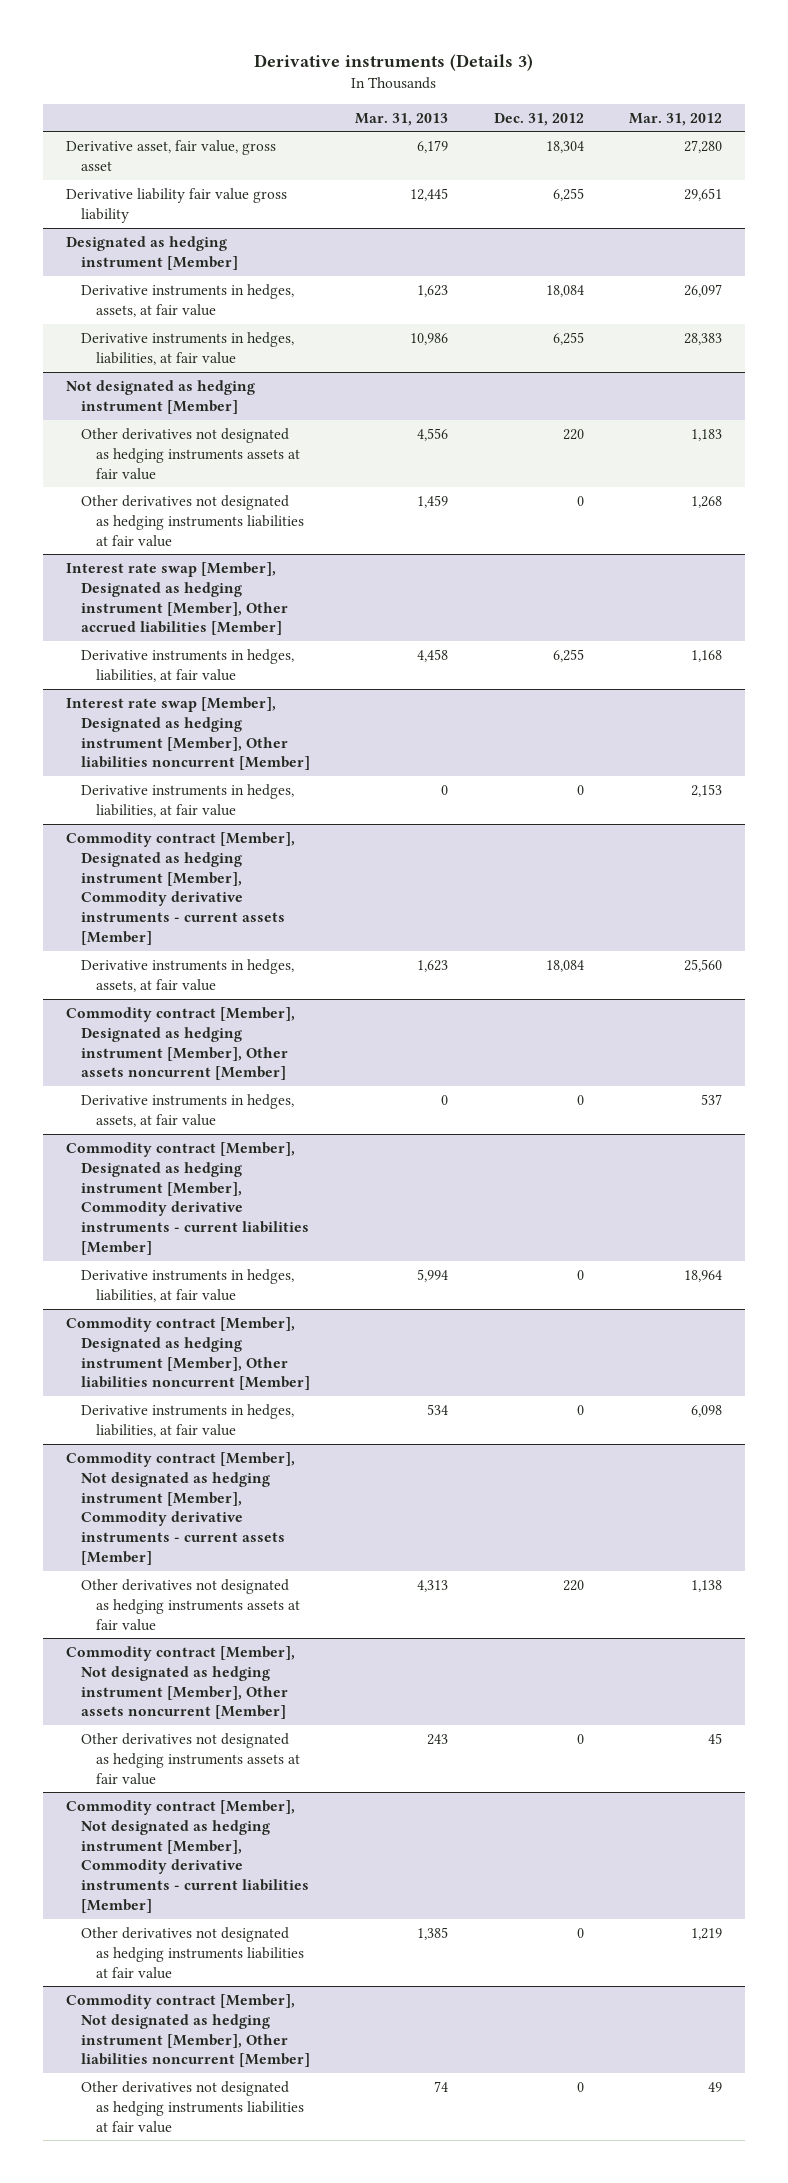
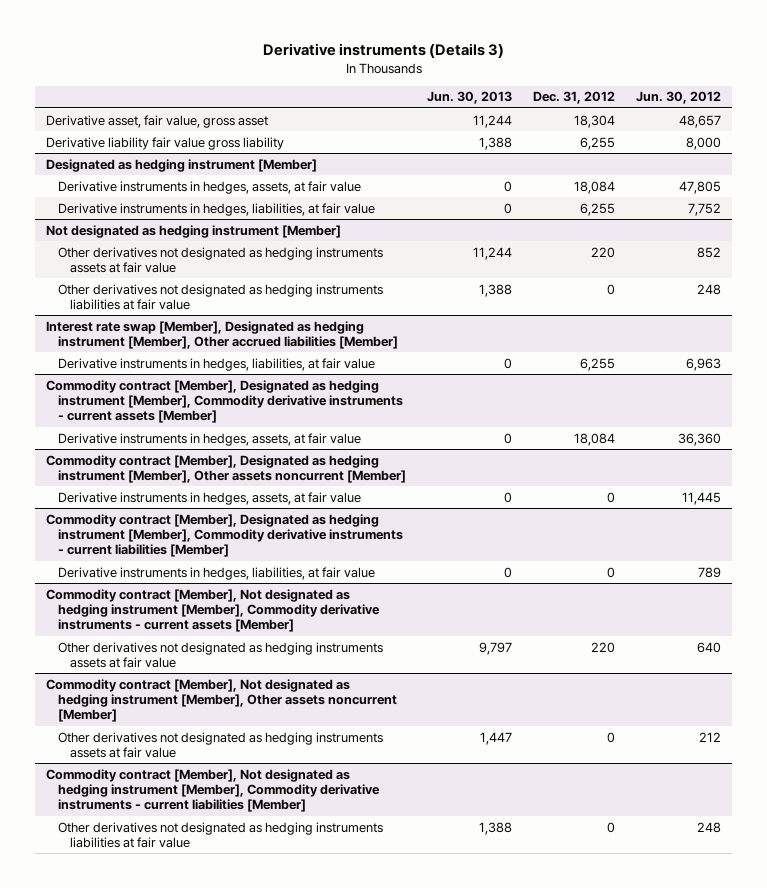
[355,112,449,126] Mar. 31, 2013 -> none
[628,112,722,126] Mar. 31, 2012 -> none
none -> [427,91,513,105] Jun. 30, 2013
none -> [636,91,722,105] Jun. 30, 2012
[65,697,310,771] Interest rate swap [Member], Designated as hedging instrument [Member], Other liabilities noncurrent [Member] -> none
[80,784,294,817] Derivative instruments in hedges, liabilities, at fair value -> none
[65,1317,310,1391] Commodity contract [Member], Designated as hedging instrument [Member], Other liabilities noncurrent [Member] -> none
[80,1404,294,1437] Derivative instruments in hedges, liabilities, at fair value -> none
[65,1994,310,2068] Commodity contract [Member], Not designated as hedging instrument [Member], Other liabilities noncurrent [Member] -> none
[80,2081,304,2133] Other derivatives not designated as hedging instruments liabilities at fair value -> none

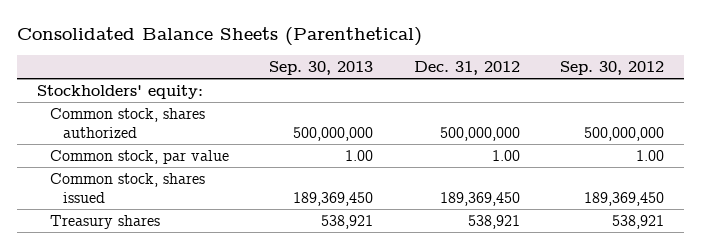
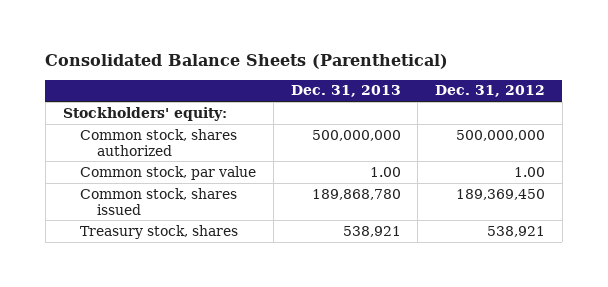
[269,61,374,76] Sep. 30, 2013 -> none
[559,61,664,76] Sep. 30, 2012 -> none
none -> [290,85,401,98] Dec. 31, 2013
[49,214,160,229] Treasury shares -> [80,224,239,239] Treasury stock, shares

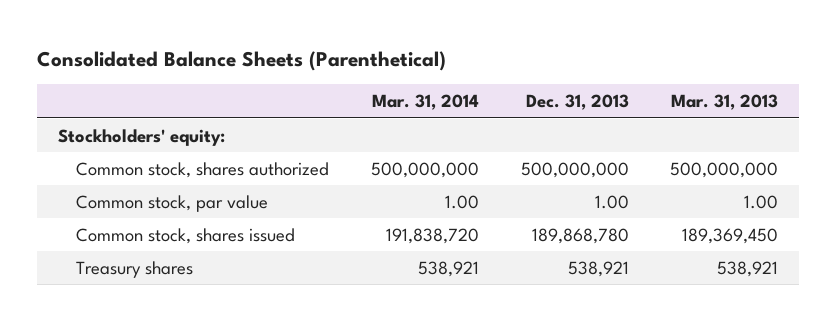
[435,85,546,98] Dec. 31, 2012 -> none
none -> [371,93,479,110] Mar. 31, 2014
none -> [671,93,779,110] Mar. 31, 2013
[80,224,239,239] Treasury stock, shares -> [76,260,194,278] Treasury shares

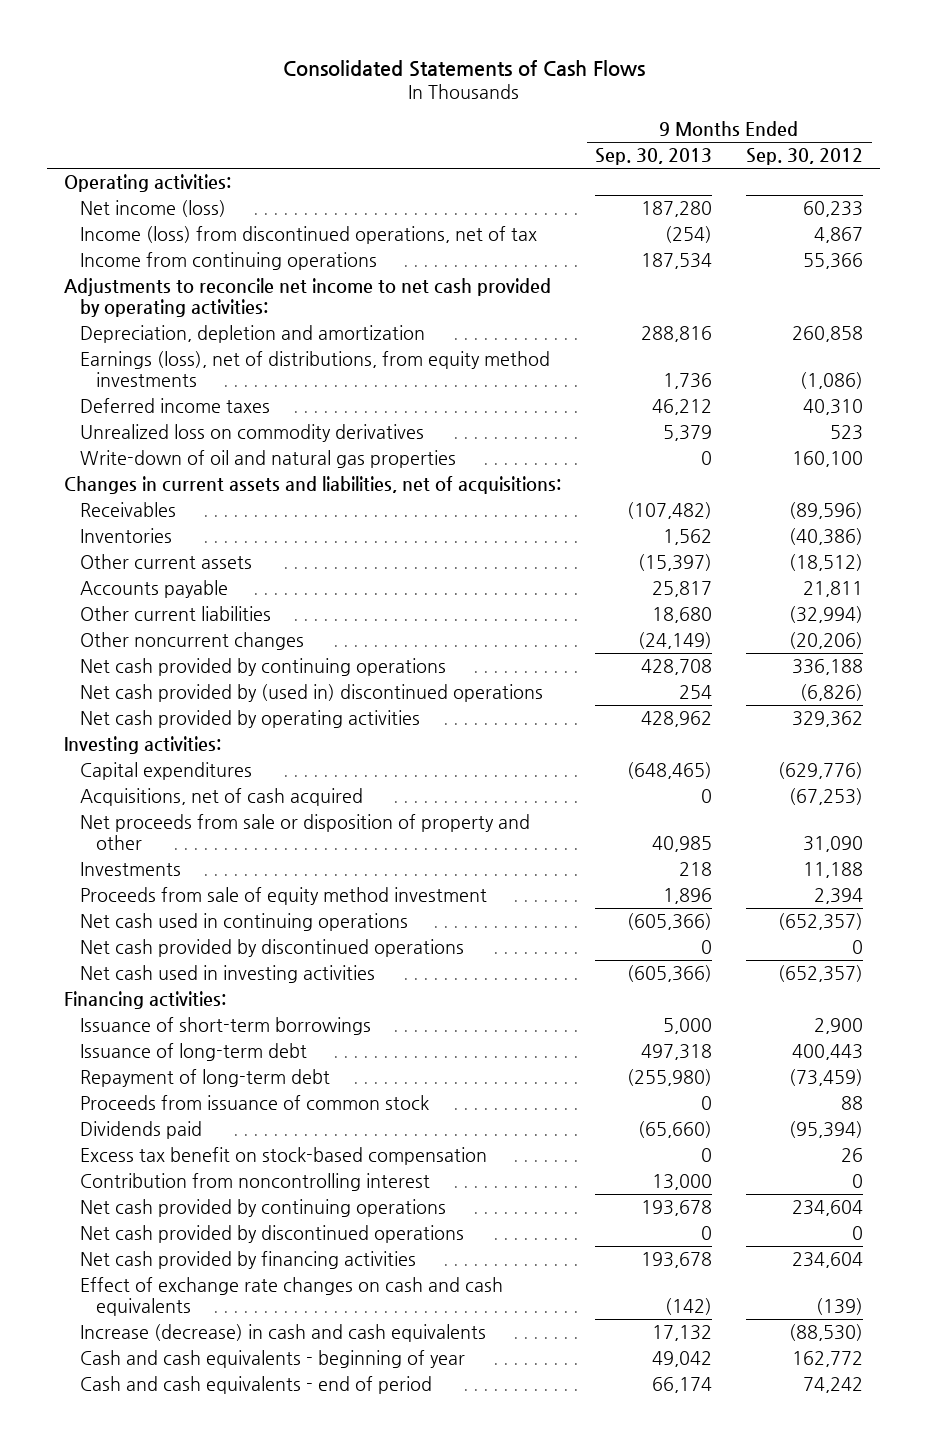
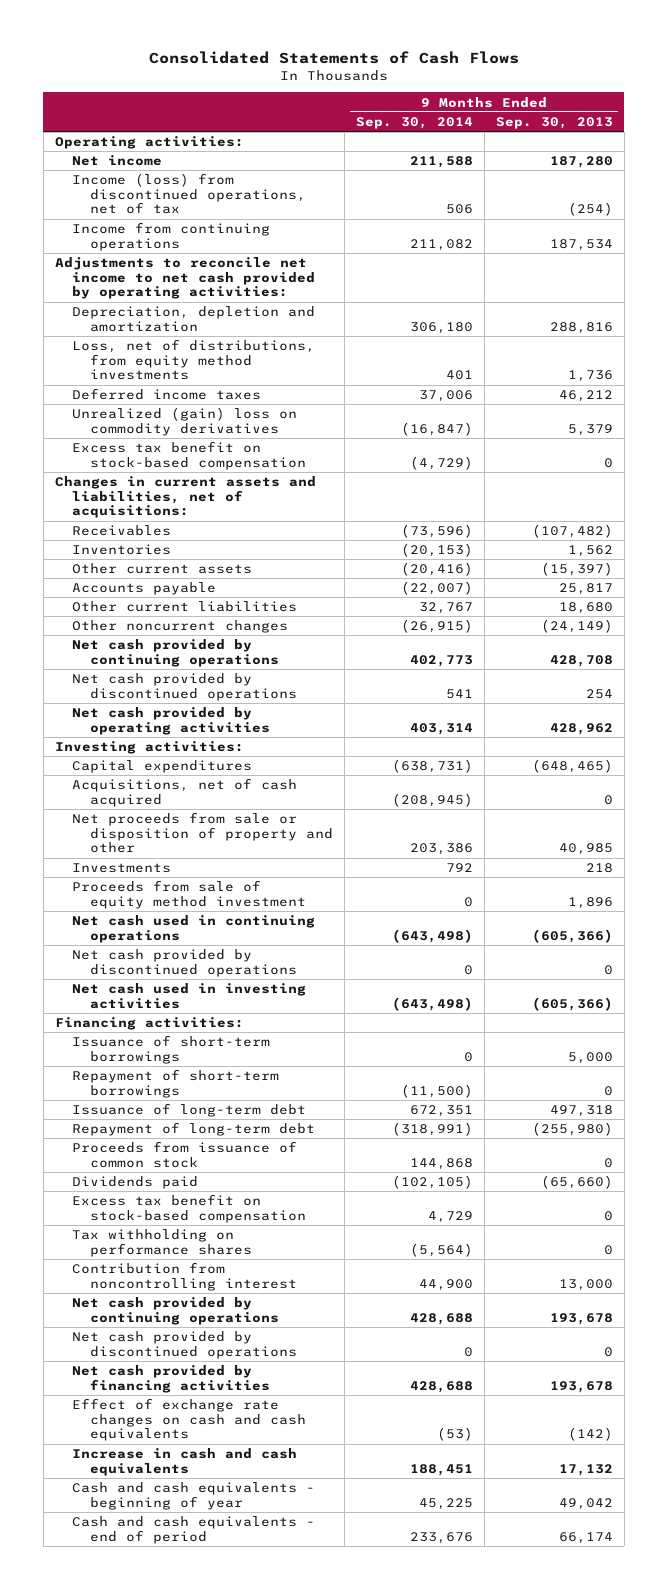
[746,148,864,166] Sep. 30, 2012 -> none
none -> [355,116,473,129] Sep. 30, 2014
[80,200,227,218] Net income (loss) -> [72,155,163,167] Net income
[80,351,551,388] Earnings (loss), net of distributions, from equity method investments -> [72,339,316,381] Loss, net of distributions, from equity method investments
[80,450,457,469] Write-down of oil and natural gas properties -> none
[80,424,425,443] Unrealized loss on commodity derivatives -> [72,407,298,436] Unrealized (gain) loss on commodity derivatives
none -> [72,441,306,470] Excess tax benefit on stock-based compensation
[80,684,544,703] Net cash provided by (used in) discontinued operations -> [72,673,297,701] Net cash provided by discontinued operations
none -> [72,1069,280,1098] Repayment of short-term borrowings
none -> [72,1229,252,1257] Tax withholding on performance shares
[80,1324,487,1343] Increase (decrease) in cash and cash equivalents -> [72,1448,298,1476] Increase in cash and cash equivalents

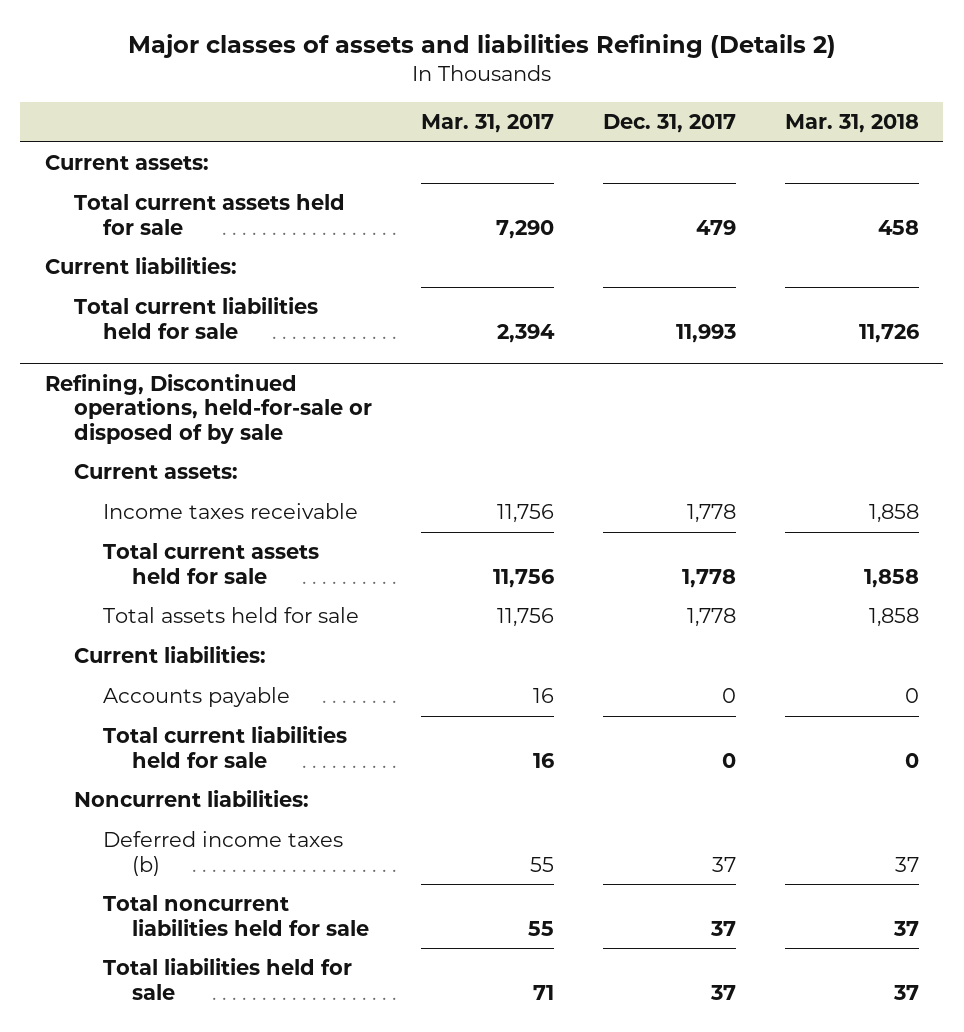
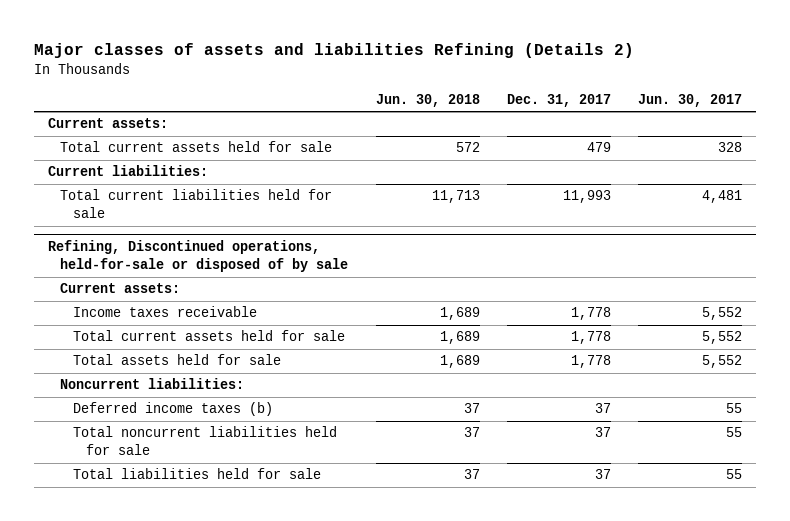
[420,114,554,134] Mar. 31, 2017 -> none
[784,114,919,134] Mar. 31, 2018 -> none
none -> [375,94,480,108] Jun. 30, 2018
none -> [638,94,743,108] Jun. 30, 2017
[73,646,266,664] Current liabilities: -> none
[103,687,291,708] Accounts payable -> none
[103,726,348,768] Total current liabilities held for sale -> none

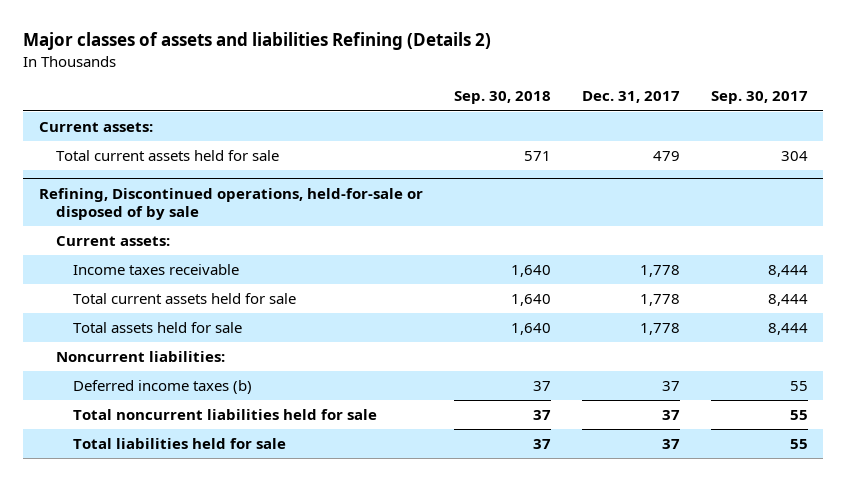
[375,94,480,108] Jun. 30, 2018 -> none
[638,94,743,108] Jun. 30, 2017 -> none
none -> [453,91,551,105] Sep. 30, 2018
none -> [710,91,808,105] Sep. 30, 2017
[47,165,208,177] Current liabilities: -> none
[60,189,333,219] Total current liabilities held for sale -> none

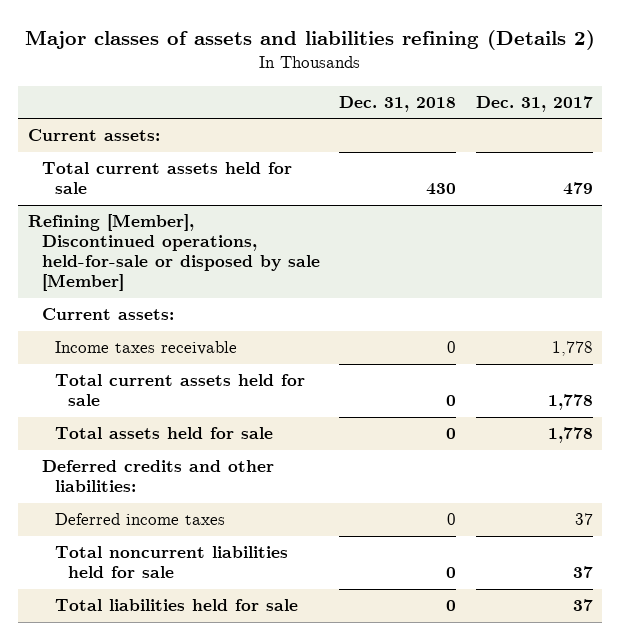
[23,32,492,51] Major classes of assets and liabilities Refining (Details 2) -> [25,30,596,51] Major classes of assets and liabilities refining (Details 2)
[453,91,551,105] Sep. 30, 2018 -> none
[710,91,808,105] Sep. 30, 2017 -> none
none -> [339,95,457,112] Dec. 31, 2018
[38,187,423,220] Refining, Discontinued operations, held-for-sale or disposed of by sale -> [28,214,320,292] Refining [Member], Discontinued operations, held-for-sale or disposed by sale [Member]
[55,350,225,362] Noncurrent liabilities: -> none
none -> [41,460,274,493] Deferred credits and other liabilities:
[72,379,252,394] Deferred income taxes (b) -> [54,513,225,526] Deferred income taxes

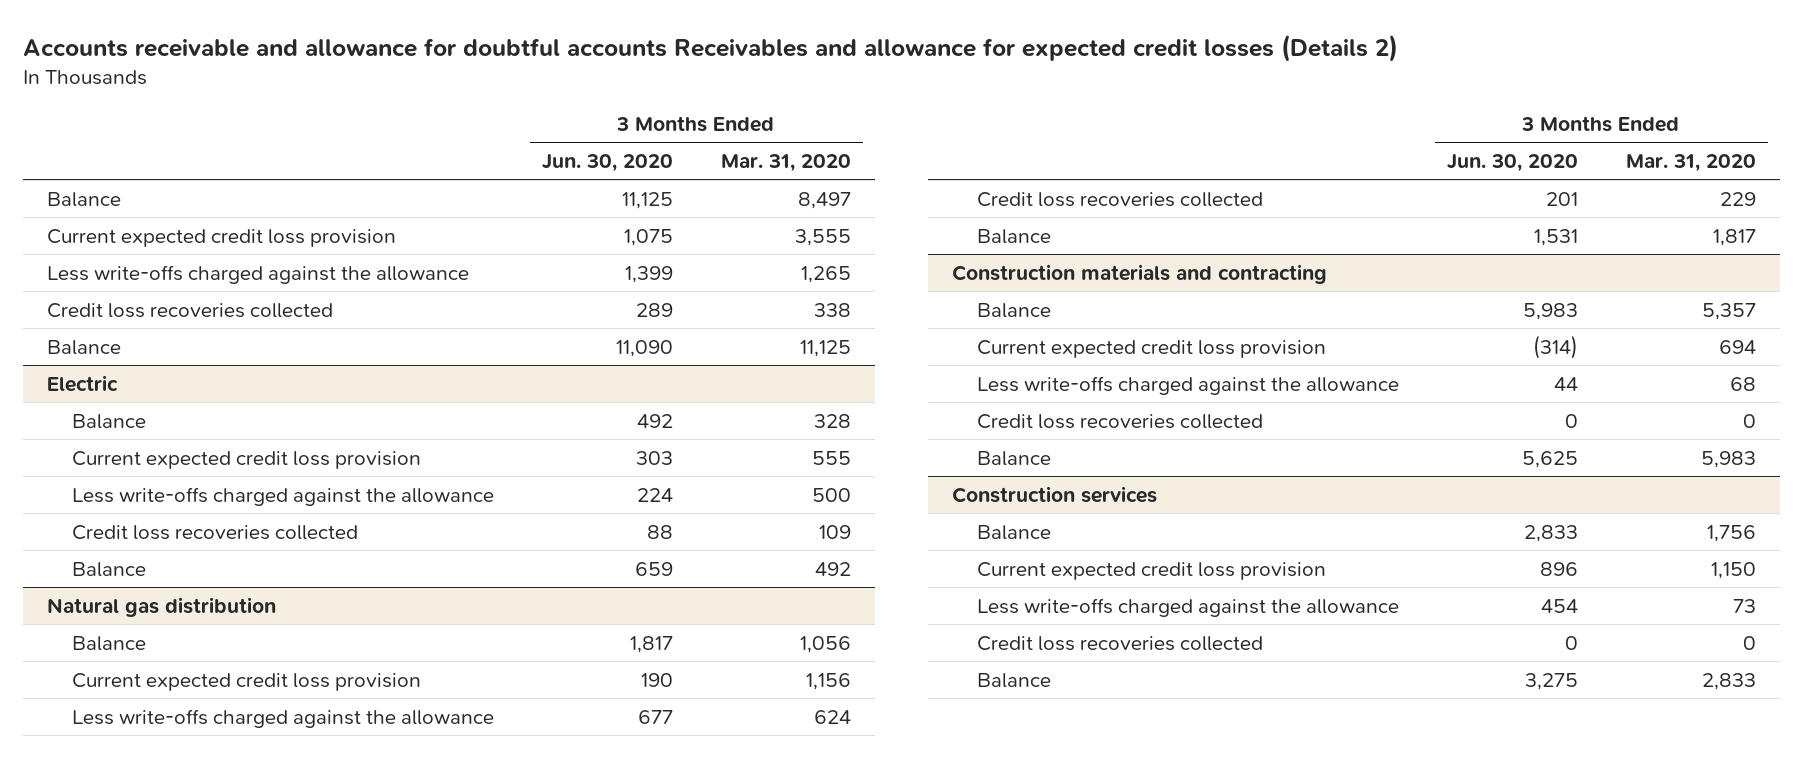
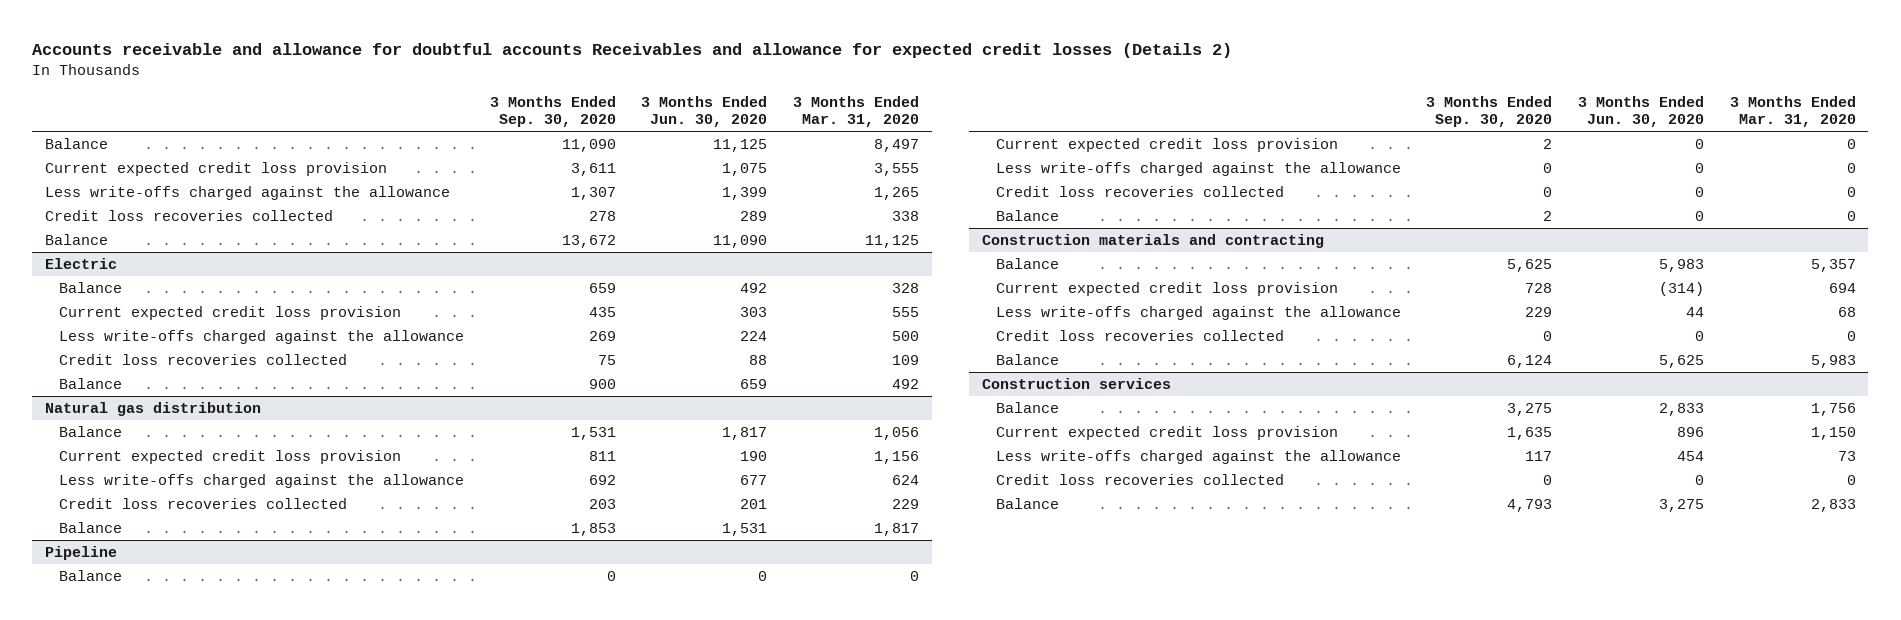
none -> [489,95,616,128] 3 Months Ended Sep. 30, 2020
none -> [45,545,118,560] Pipeline
none -> [58,569,122,581] Balance
none -> [995,137,1338,152] Current expected credit loss provision
none -> [995,161,1401,176] Less write-offs charged against the allowance
none -> [995,185,1284,197] Credit loss recoveries collected
none -> [995,209,1059,221] Balance

